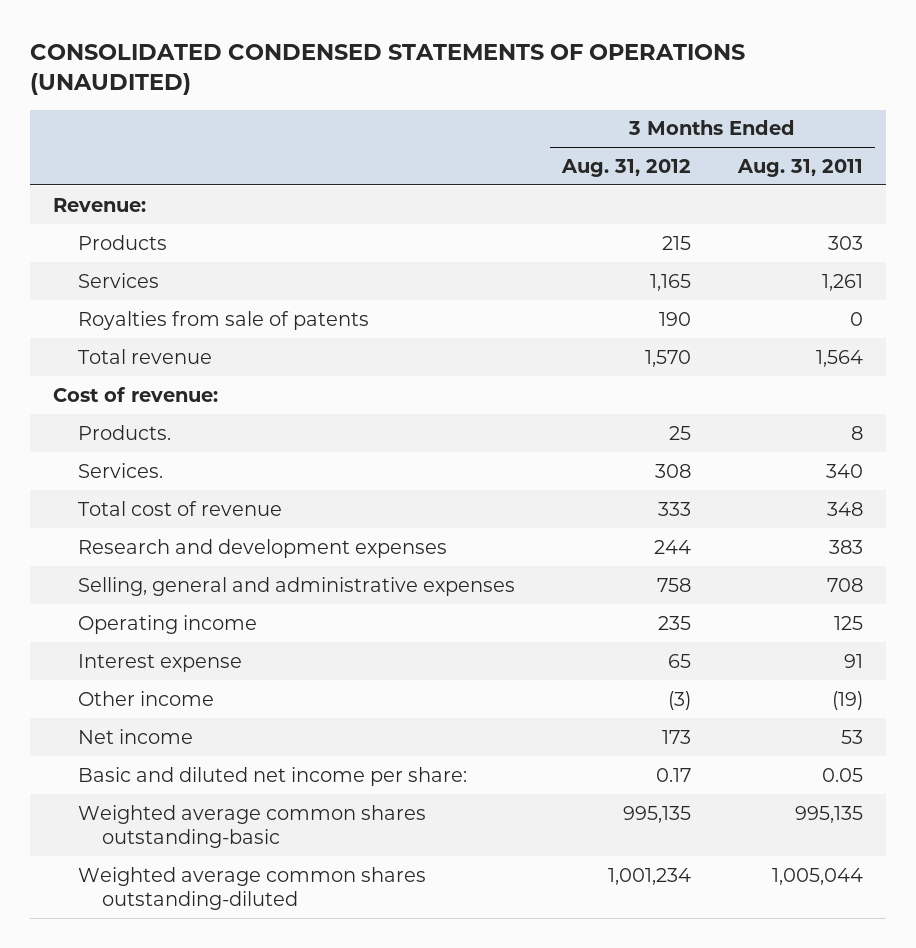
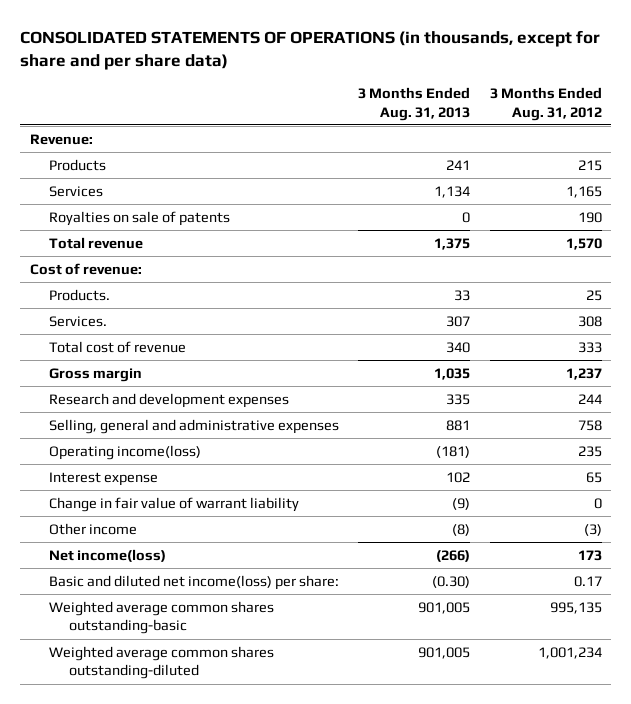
[29,44,745,96] CONSOLIDATED CONDENSED STATEMENTS OF OPERATIONS (UNAUDITED) -> [19,29,600,70] CONSOLIDATED STATEMENTS OF OPERATIONS (in thousands, except for share and per share data)
[736,158,863,177] Aug. 31, 2011 -> none
none -> [358,87,471,121] 3 Months Ended Aug. 31, 2013
[77,310,369,330] Royalties from sale of patents -> [49,210,231,226] Royalties on sale of patents
none -> [49,367,143,382] Gross margin
[77,614,257,634] Operating income -> [49,444,202,460] Operating income(loss)
none -> [49,496,300,512] Change in fair value of warrant liability
[77,728,193,744] Net income -> [49,548,167,562] Net income(loss)
[77,766,467,786] Basic and diluted net income per share: -> [49,574,340,590] Basic and diluted net income(loss) per share:

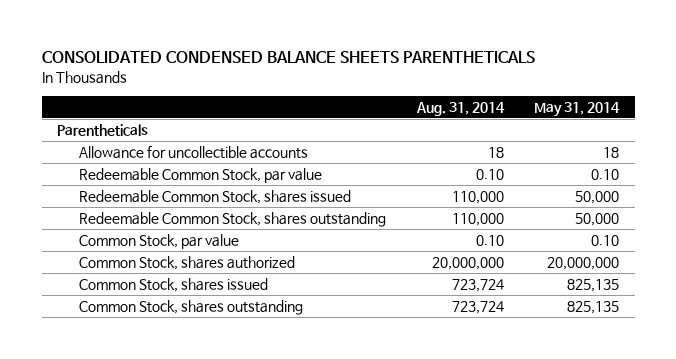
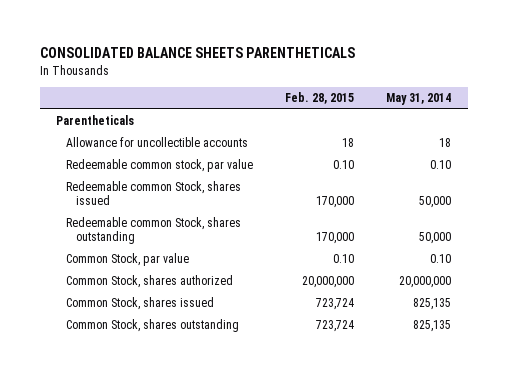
[41,51,535,64] CONSOLIDATED CONDENSED BALANCE SHEETS PARENTHETICALS -> [39,47,355,59] CONSOLIDATED BALANCE SHEETS PARENTHETICALS
[415,101,505,116] Aug. 31, 2014 -> none
none -> [285,92,355,105] Feb. 28, 2015
[78,167,322,183] Redeemable Common Stock, par value -> [65,159,253,173] Redeemable common stock, par value
[78,189,351,204] Redeemable Common Stock, shares issued -> [65,181,241,206] Redeemable common Stock, shares issued
[78,211,386,227] Redeemable Common Stock, shares outstanding -> [65,217,241,245] Redeemable common Stock, shares outstanding

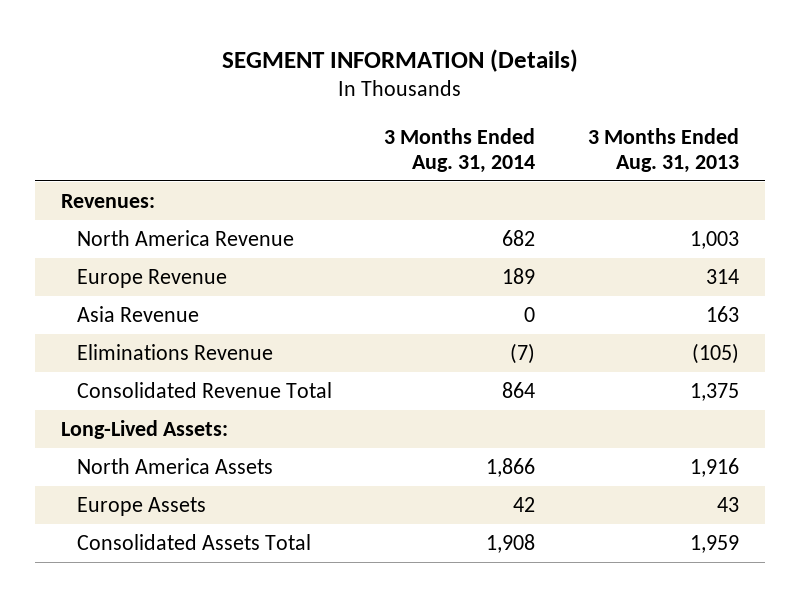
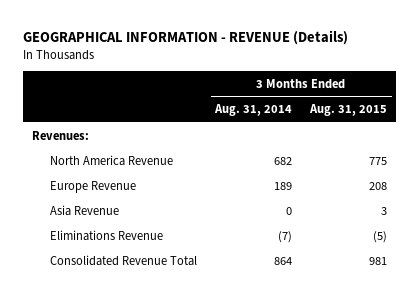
[221,48,578,72] SEGMENT INFORMATION (Details) -> [22,29,348,45] GEOGRAPHICAL INFORMATION - REVENUE (Details)
[587,127,739,173] 3 Months Ended Aug. 31, 2013 -> none
none -> [309,104,388,117] Aug. 31, 2015
[60,420,228,440] Long-Lived Assets: -> none
[76,458,273,475] North America Assets -> none
[76,497,206,517] Europe Assets -> none
[76,534,311,551] Consolidated Assets Total -> none

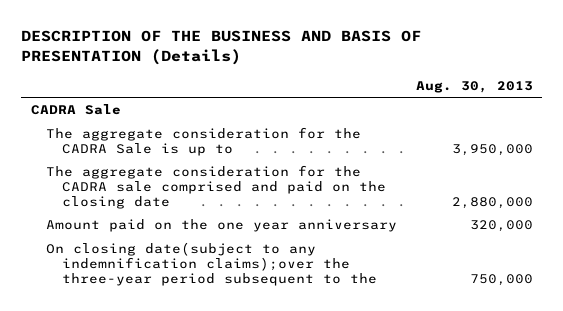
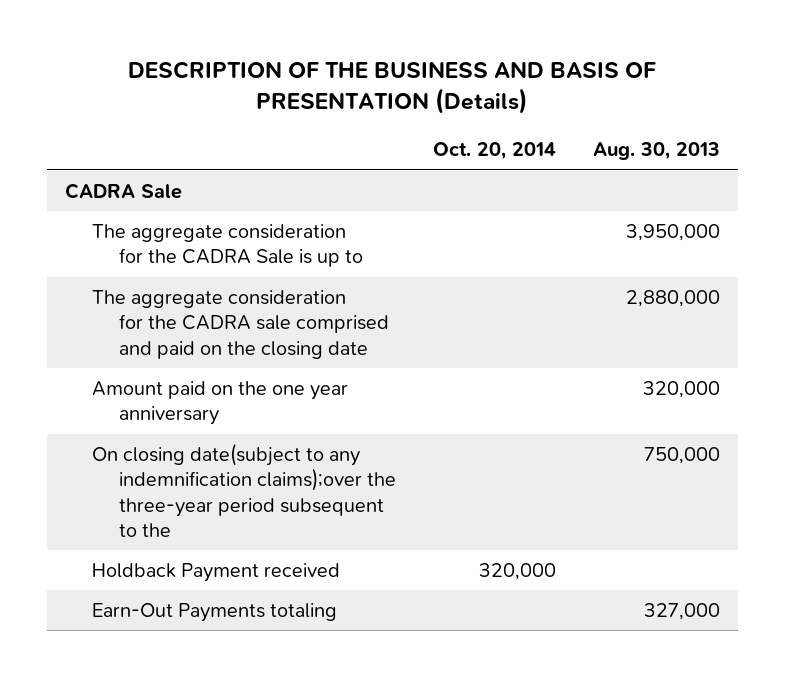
none -> [433,142,557,161] Oct. 20, 2014
none -> [92,563,341,583] Holdback Payment received
none -> [92,603,338,623] Earn-Out Payments totaling

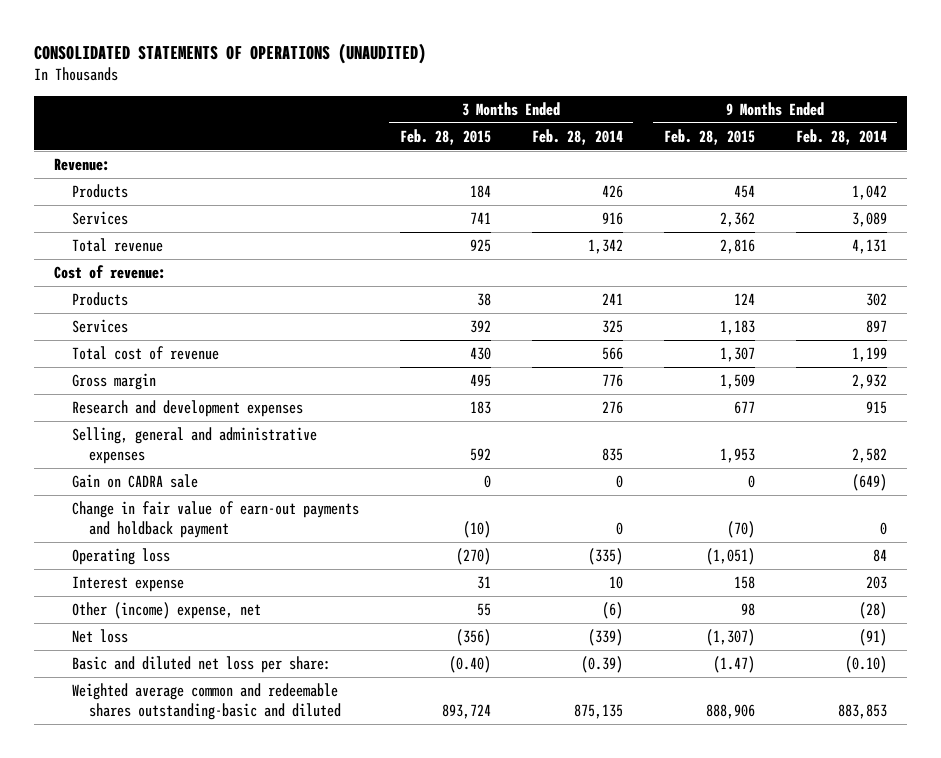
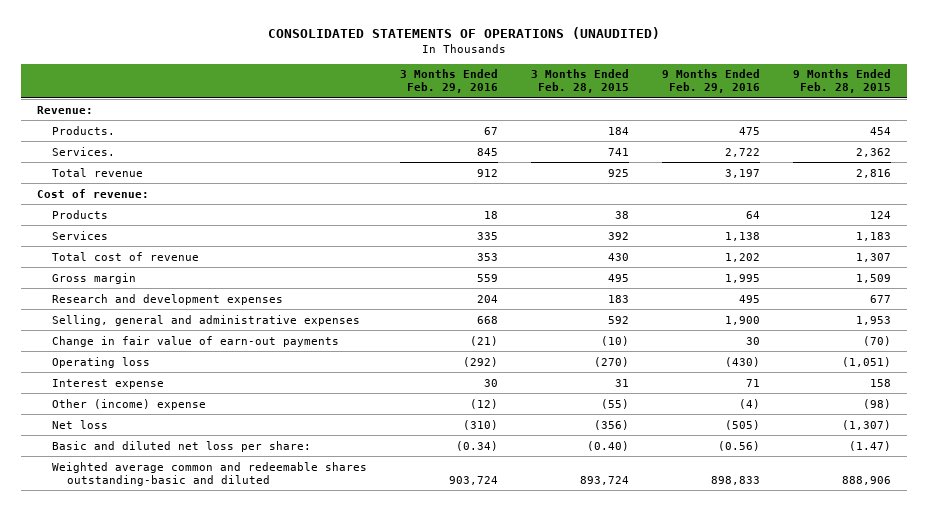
[531,129,623,146] Feb. 28, 2014 -> none
[795,129,887,146] Feb. 28, 2014 -> none
none -> [399,69,498,94] 3 Months Ended Feb. 29, 2016
none -> [661,69,760,94] 9 Months Ended Feb. 29, 2016
[71,184,128,199] Products -> [51,125,115,135] Products.
[71,211,128,226] Services -> [51,146,115,156] Services.
[71,474,198,489] Gain on CADRA sale -> none
[71,501,359,539] Change in fair value of earn-out payments and holdback payment -> [51,335,339,347] Change in fair value of earn-out payments
[71,602,261,620] Other (income) expense, net -> [51,398,206,410] Other (income) expense
[476,603,491,617] 55 -> [600,398,629,409] (55)
[740,603,755,617] 98 -> [862,398,891,409] (98)

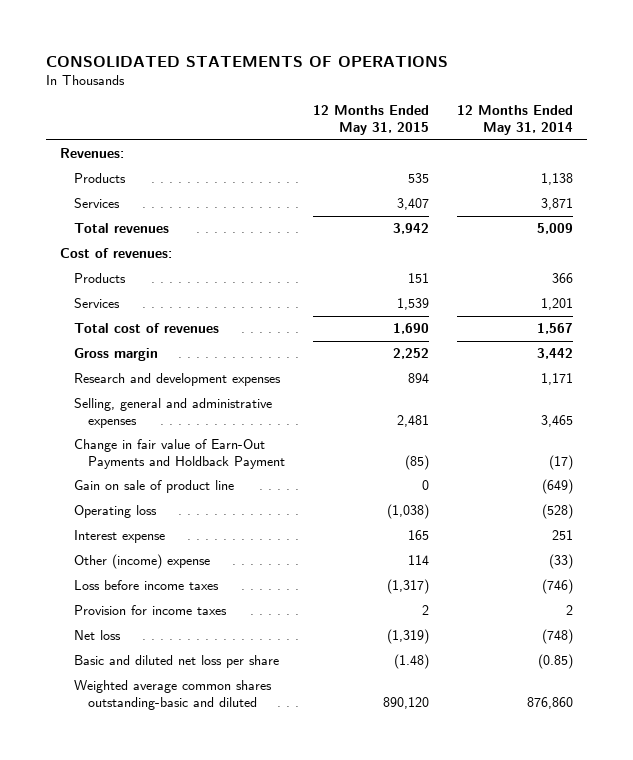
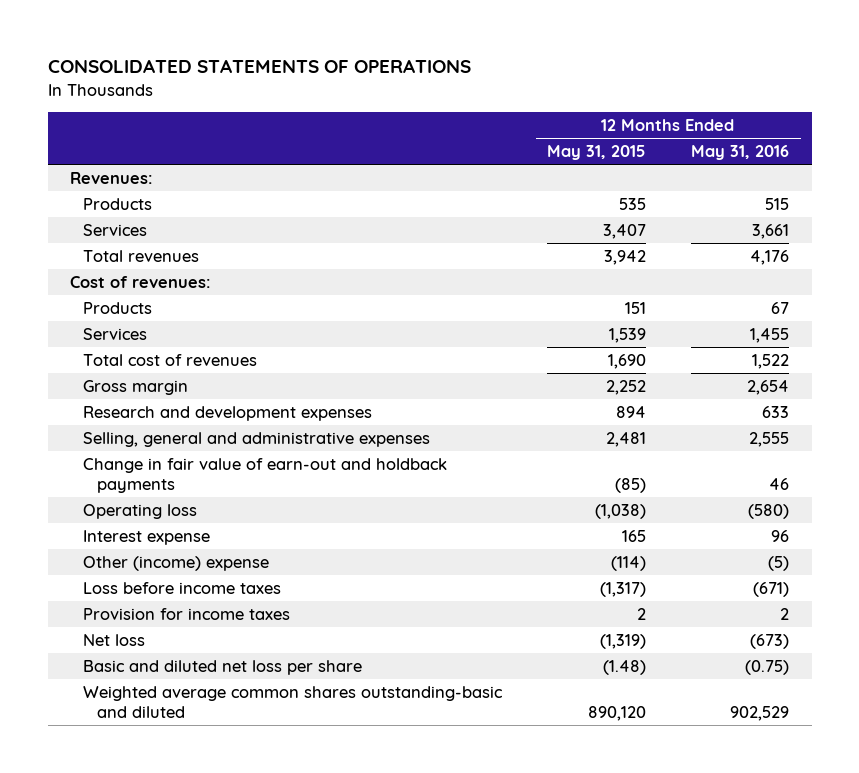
[456,105,573,135] 12 Months Ended May 31, 2014 -> none
none -> [691,145,790,161] May 31, 2016
[73,480,234,494] Gain on sale of product line -> none
[73,439,285,469] Change in fair value of Earn-Out Payments and Holdback Payment -> [83,457,448,494] Change in fair value of earn-out and holdback payments
[407,555,429,566] 114 -> [611,555,647,571] (114)

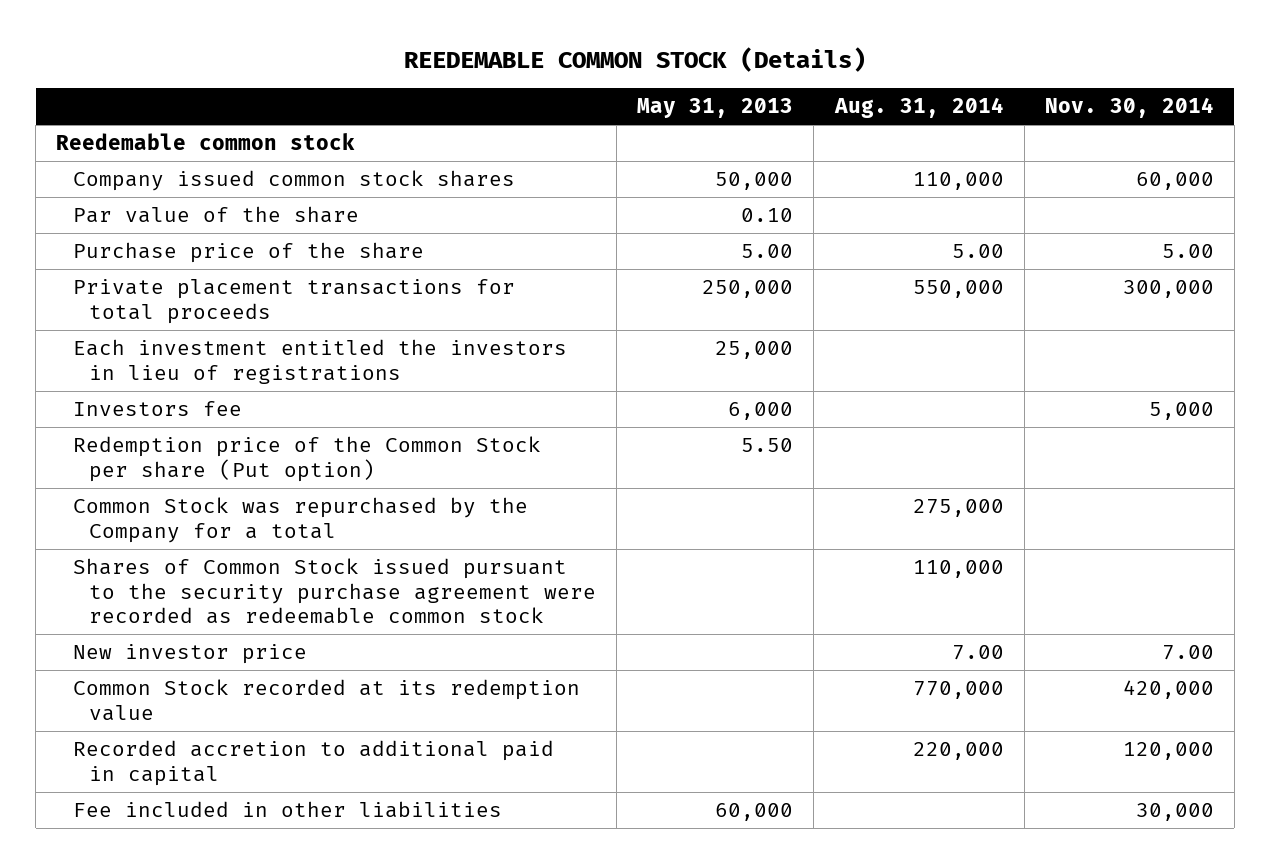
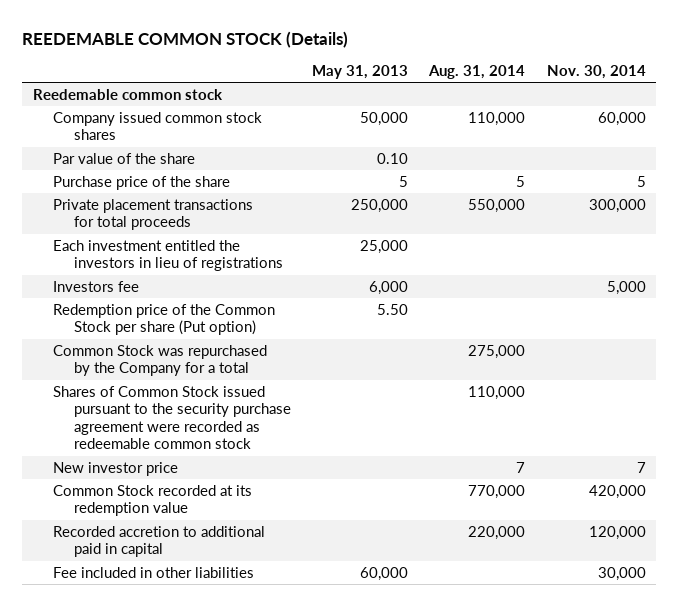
[741,244,794,259] 5.00 -> [398,175,408,187] 5
[951,244,1004,259] 5.00 -> [516,175,526,187] 5
[1161,244,1214,259] 5.00 -> [636,175,646,187] 5
[951,645,1004,661] 7.00 -> [516,461,526,473] 7
[1161,645,1214,661] 7.00 -> [636,461,646,473] 7

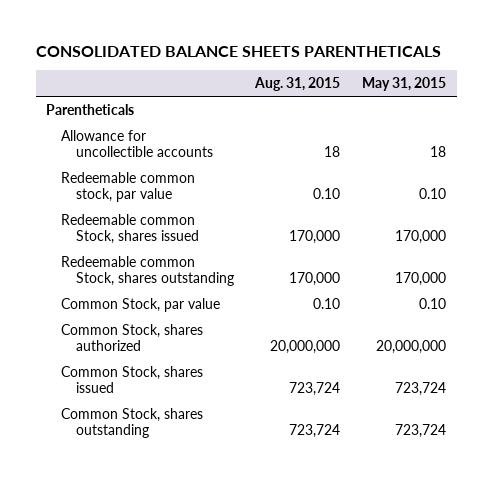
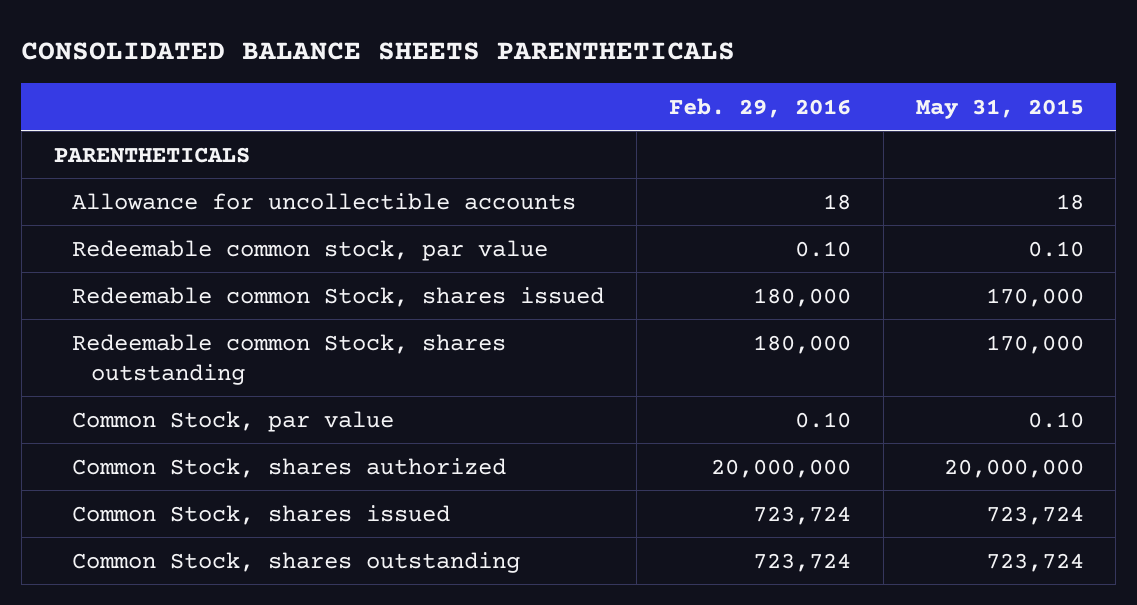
[254,77,341,92] Aug. 31, 2015 -> none
none -> [668,97,851,118] Feb. 29, 2016
[46,104,135,116] Parentheticals -> [53,146,250,163] PARENTHETICALS

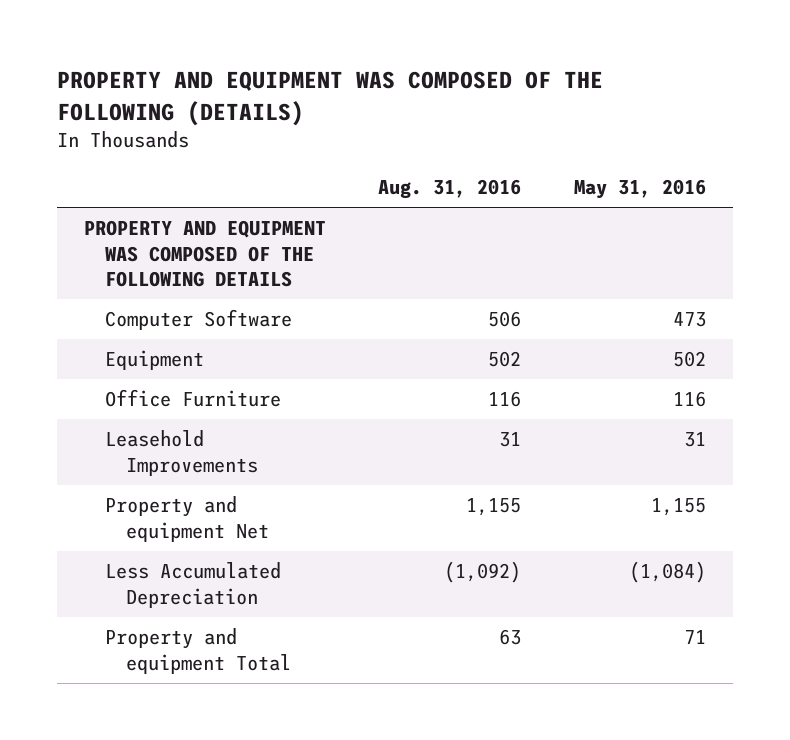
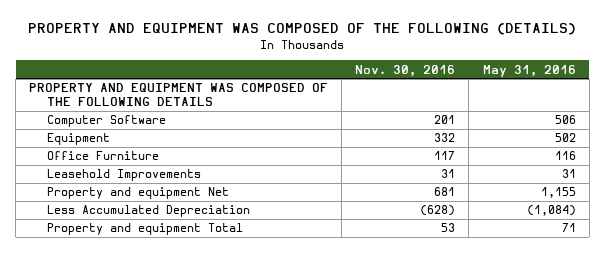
[378,178,522,199] Aug. 31, 2016 -> none
none -> [355,64,456,77] Nov. 30, 2016
[673,312,707,328] 473 -> [554,115,576,125] 506

